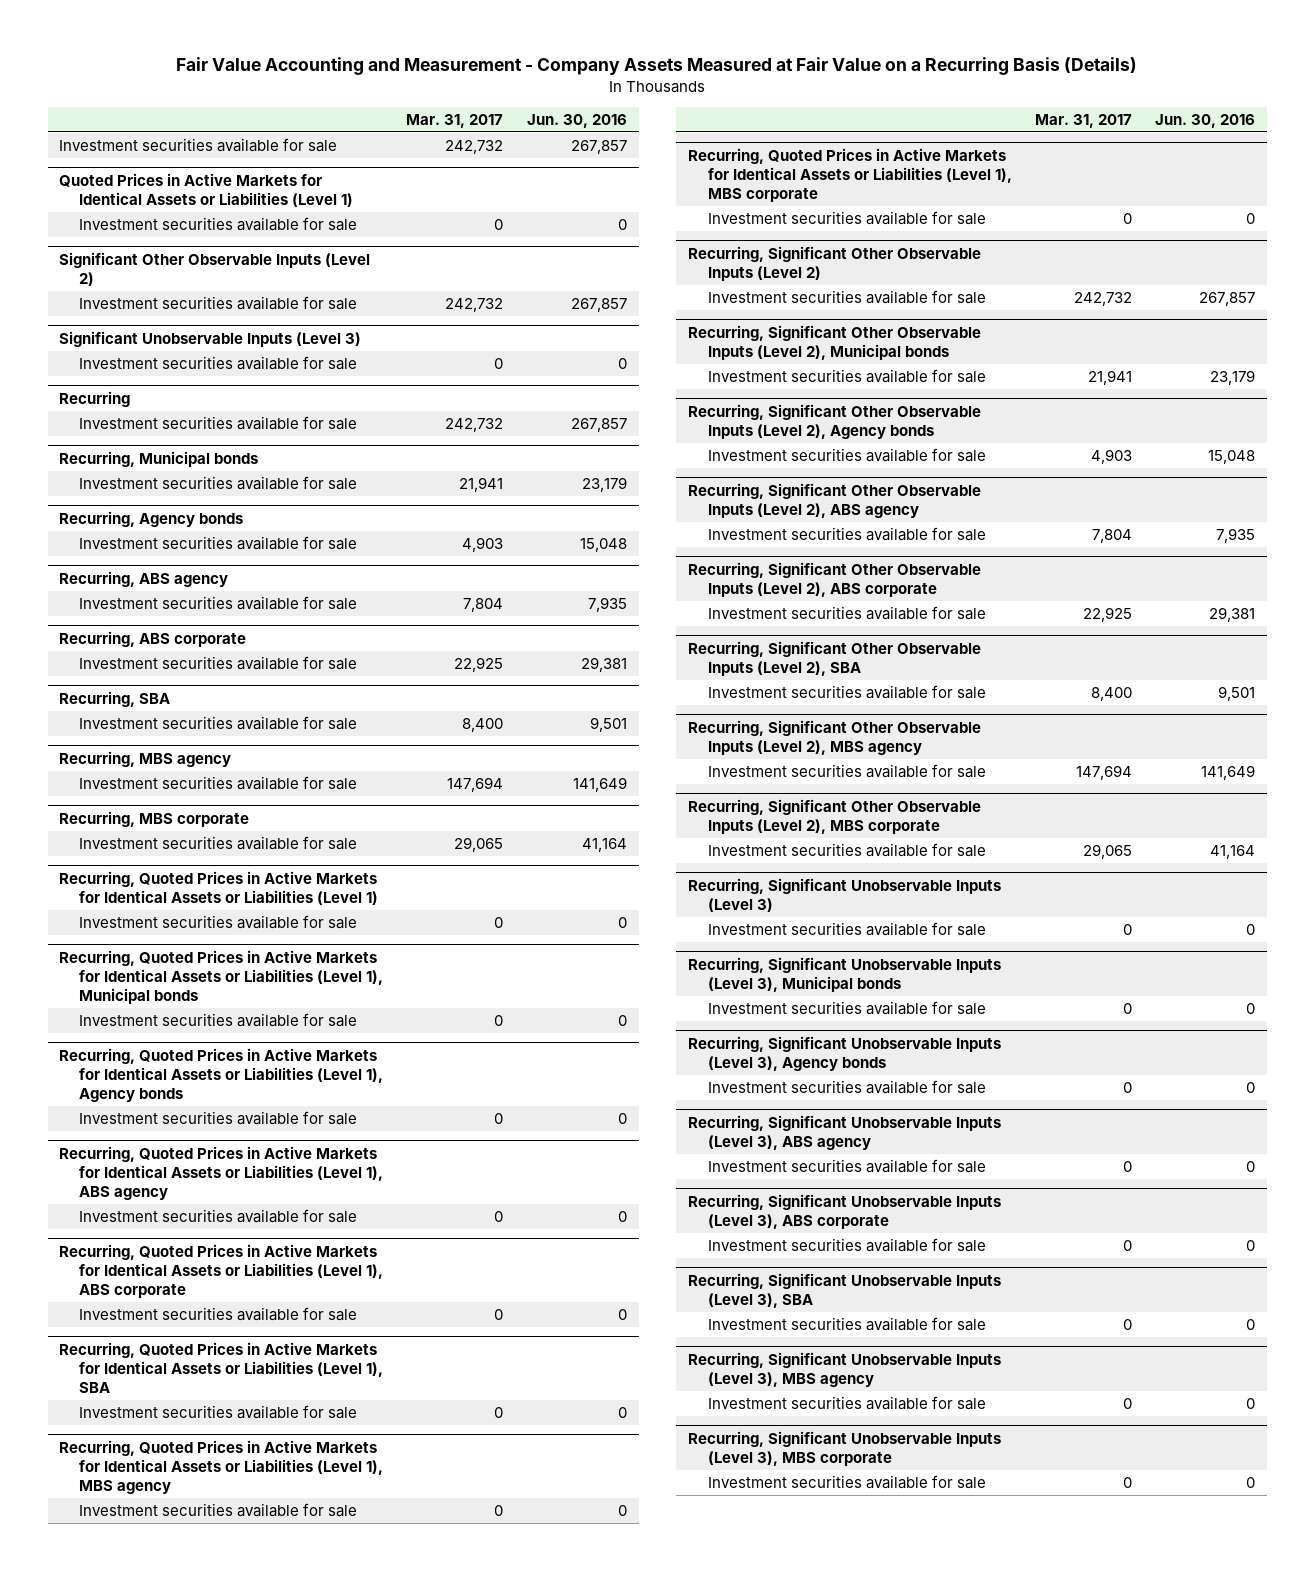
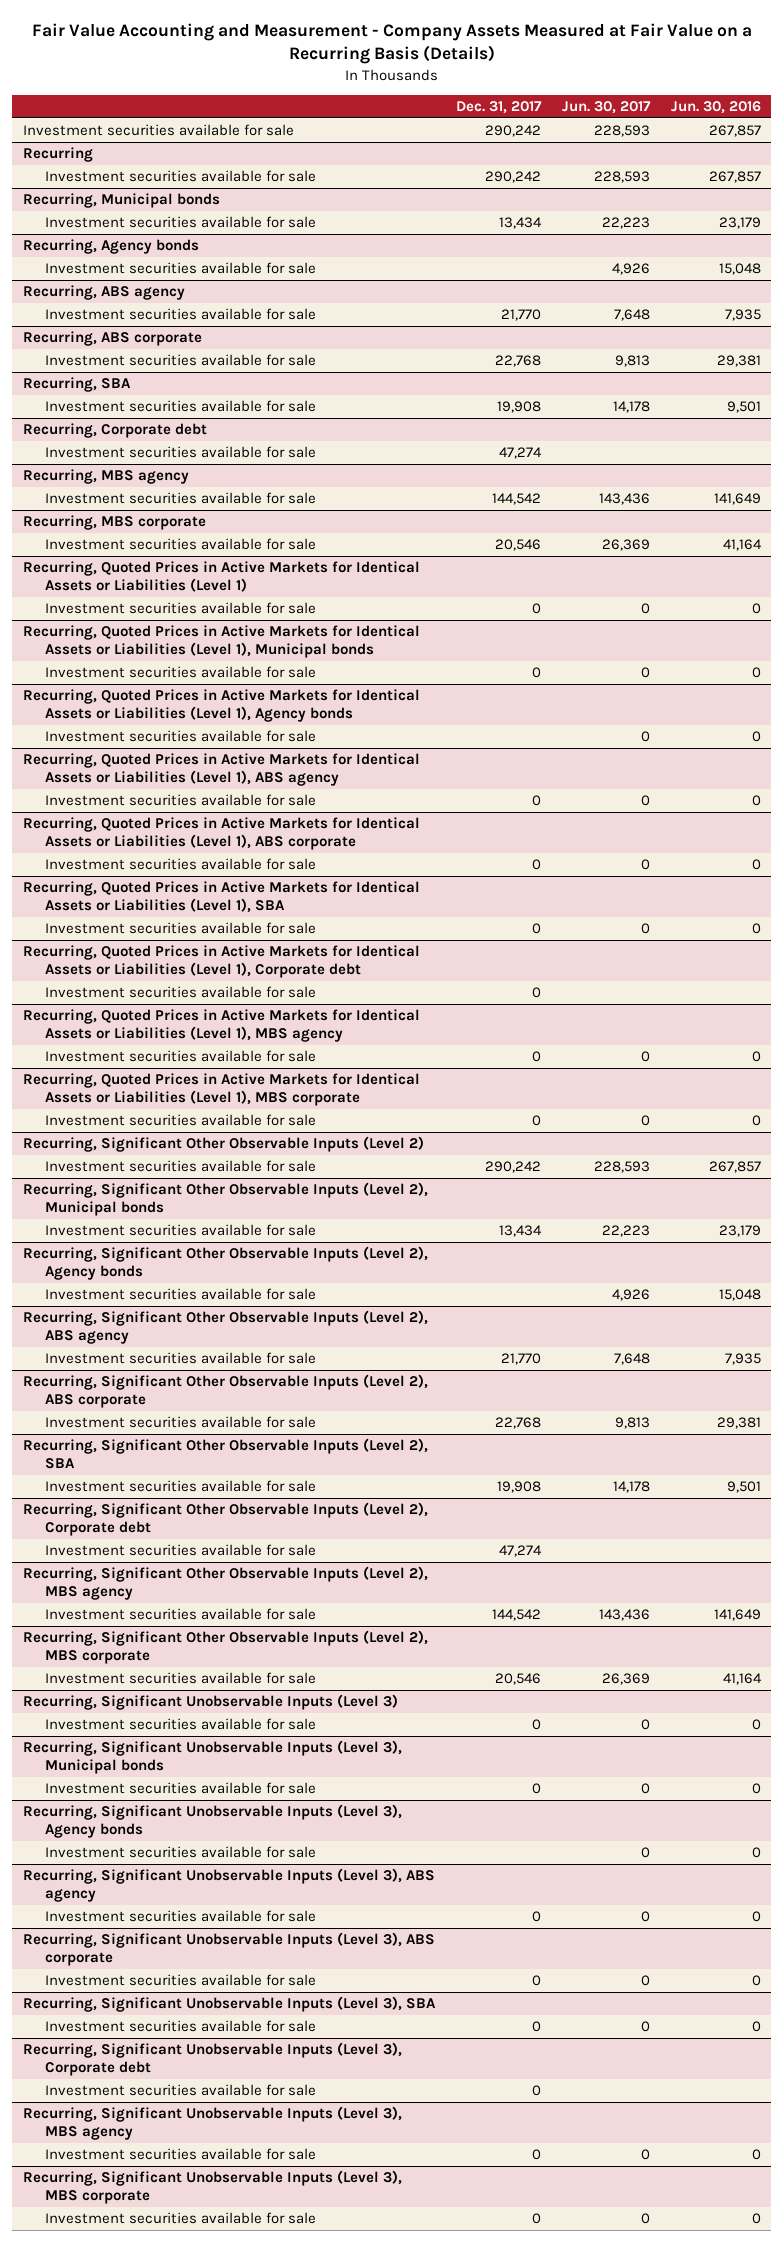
[406,113,504,128] Mar. 31, 2017 -> none
none -> [455,100,542,114] Dec. 31, 2017
none -> [561,100,651,114] Jun. 30, 2017
[59,172,353,207] Quoted Prices in Active Markets for Identical Assets or Liabilities (Level 1) -> none
[78,216,357,231] Investment securities available for sale -> none
[59,251,371,286] Significant Other Observable Inputs (Level 2) -> none
[78,295,357,310] Investment securities available for sale -> none
[59,330,362,347] Significant Unobservable Inputs (Level 3) -> none
[78,355,357,370] Investment securities available for sale -> none
none -> [22,423,207,439] Recurring, Corporate debt
none -> [45,446,317,459] Investment securities available for sale
none -> [22,945,420,979] Recurring, Quoted Prices in Active Markets for Identical Assets or Liabilities (Level 1), Corporate debt
none -> [45,986,317,999] Investment securities available for sale
none -> [22,1502,428,1537] Recurring, Significant Other Observable Inputs (Level 2), Corporate debt
none -> [45,1544,317,1557] Investment securities available for sale
none -> [22,2042,402,2077] Recurring, Significant Unobservable Inputs (Level 3), Corporate debt
none -> [45,2084,317,2097] Investment securities available for sale

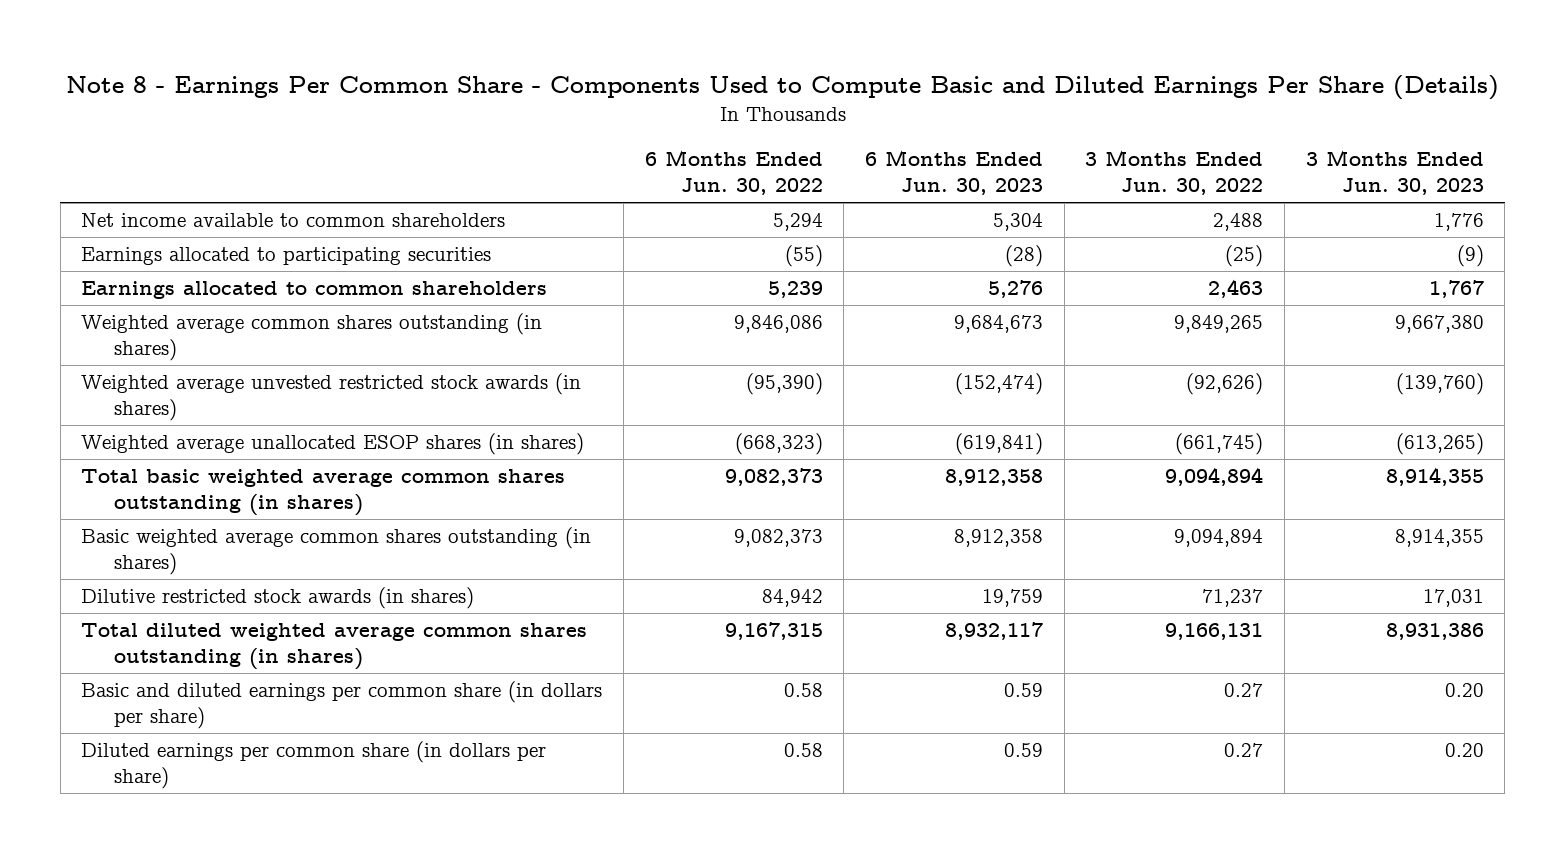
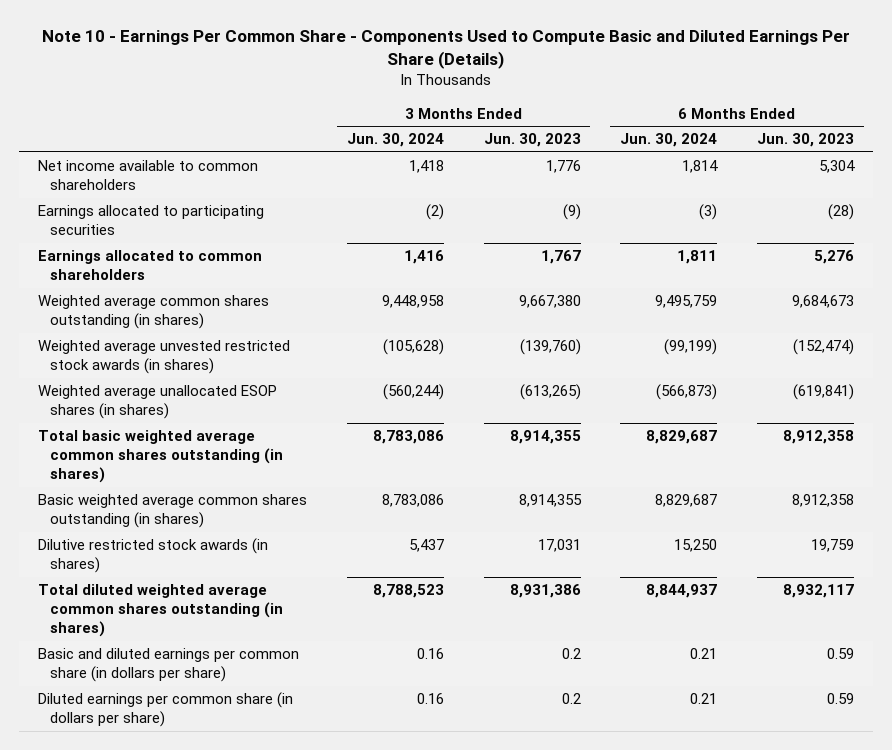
[65,74,1499,100] Note 8 - Earnings Per Common Share - Components Used to Compute Basic and Diluted Earnings Per Share (Details) -> [42,29,851,70] Note 10 - Earnings Per Common Share - Components Used to Compute Basic and Diluted Earnings Per Share (Details)
[644,150,823,196] 6 Months Ended Jun. 30, 2022 -> none
[1085,150,1264,196] 3 Months Ended Jun. 30, 2022 -> none
none -> [346,133,444,148] Jun. 30, 2024
none -> [620,133,718,148] Jun. 30, 2024
[1444,683,1484,698] 0.20 -> [561,648,581,660] 0.2
[1444,743,1484,758] 0.20 -> [561,693,581,705] 0.2

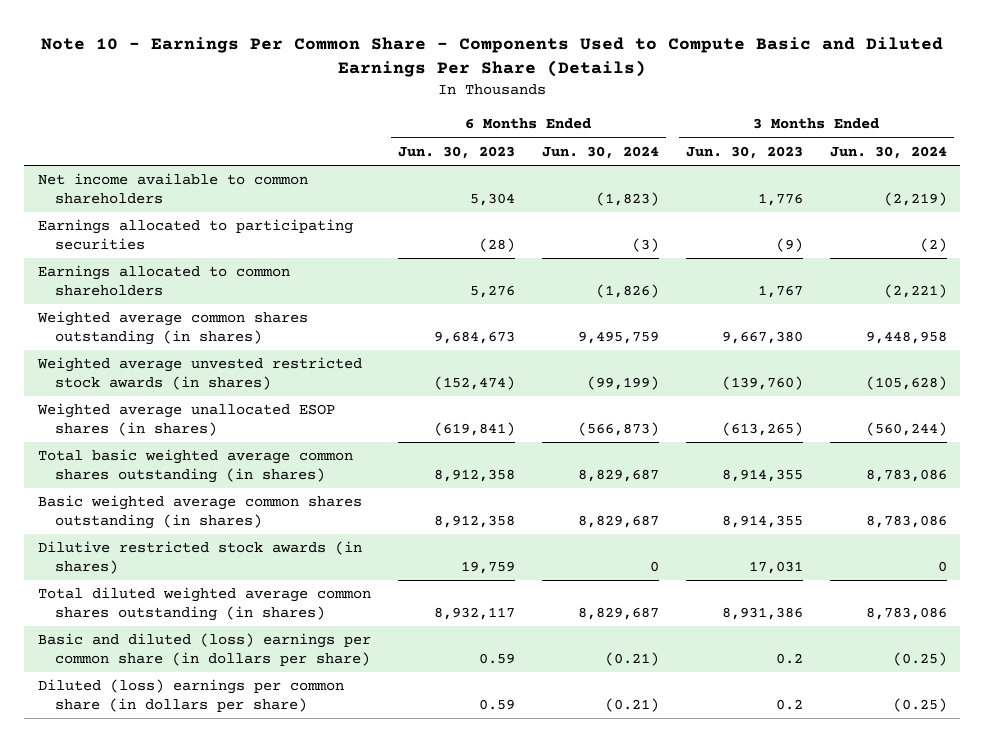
[408,160,444,174] 1,418 -> [883,192,947,207] (2,219)
[682,160,719,174] 1,814 -> [595,192,659,207] (1,823)
[403,250,444,265] 1,416 -> [883,284,947,299] (2,221)
[677,250,718,265] 1,811 -> [595,284,659,299] (1,826)
[408,539,444,553] 5,437 -> [937,561,947,573] 0
[674,539,718,553] 15,250 -> [649,561,659,573] 0
[372,584,444,599] 8,788,523 -> [865,607,947,621] 8,783,086
[646,584,718,599] 8,844,937 -> [577,607,659,621] 8,829,687
[38,648,300,683] Basic and diluted earnings per common share (in dollars per share) -> [37,633,371,667] Basic and diluted (loss) earnings per common share (in dollars per share)
[416,648,444,660] 0.16 -> [892,652,947,667] (0.25)
[690,648,718,660] 0.21 -> [604,652,659,667] (0.21)
[38,692,294,728] Diluted earnings per common share (in dollars per share) -> [37,679,344,713] Diluted (loss) earnings per common share (in dollars per share)
[416,693,444,705] 0.16 -> [892,698,947,713] (0.25)
[690,693,718,705] 0.21 -> [604,698,659,713] (0.21)

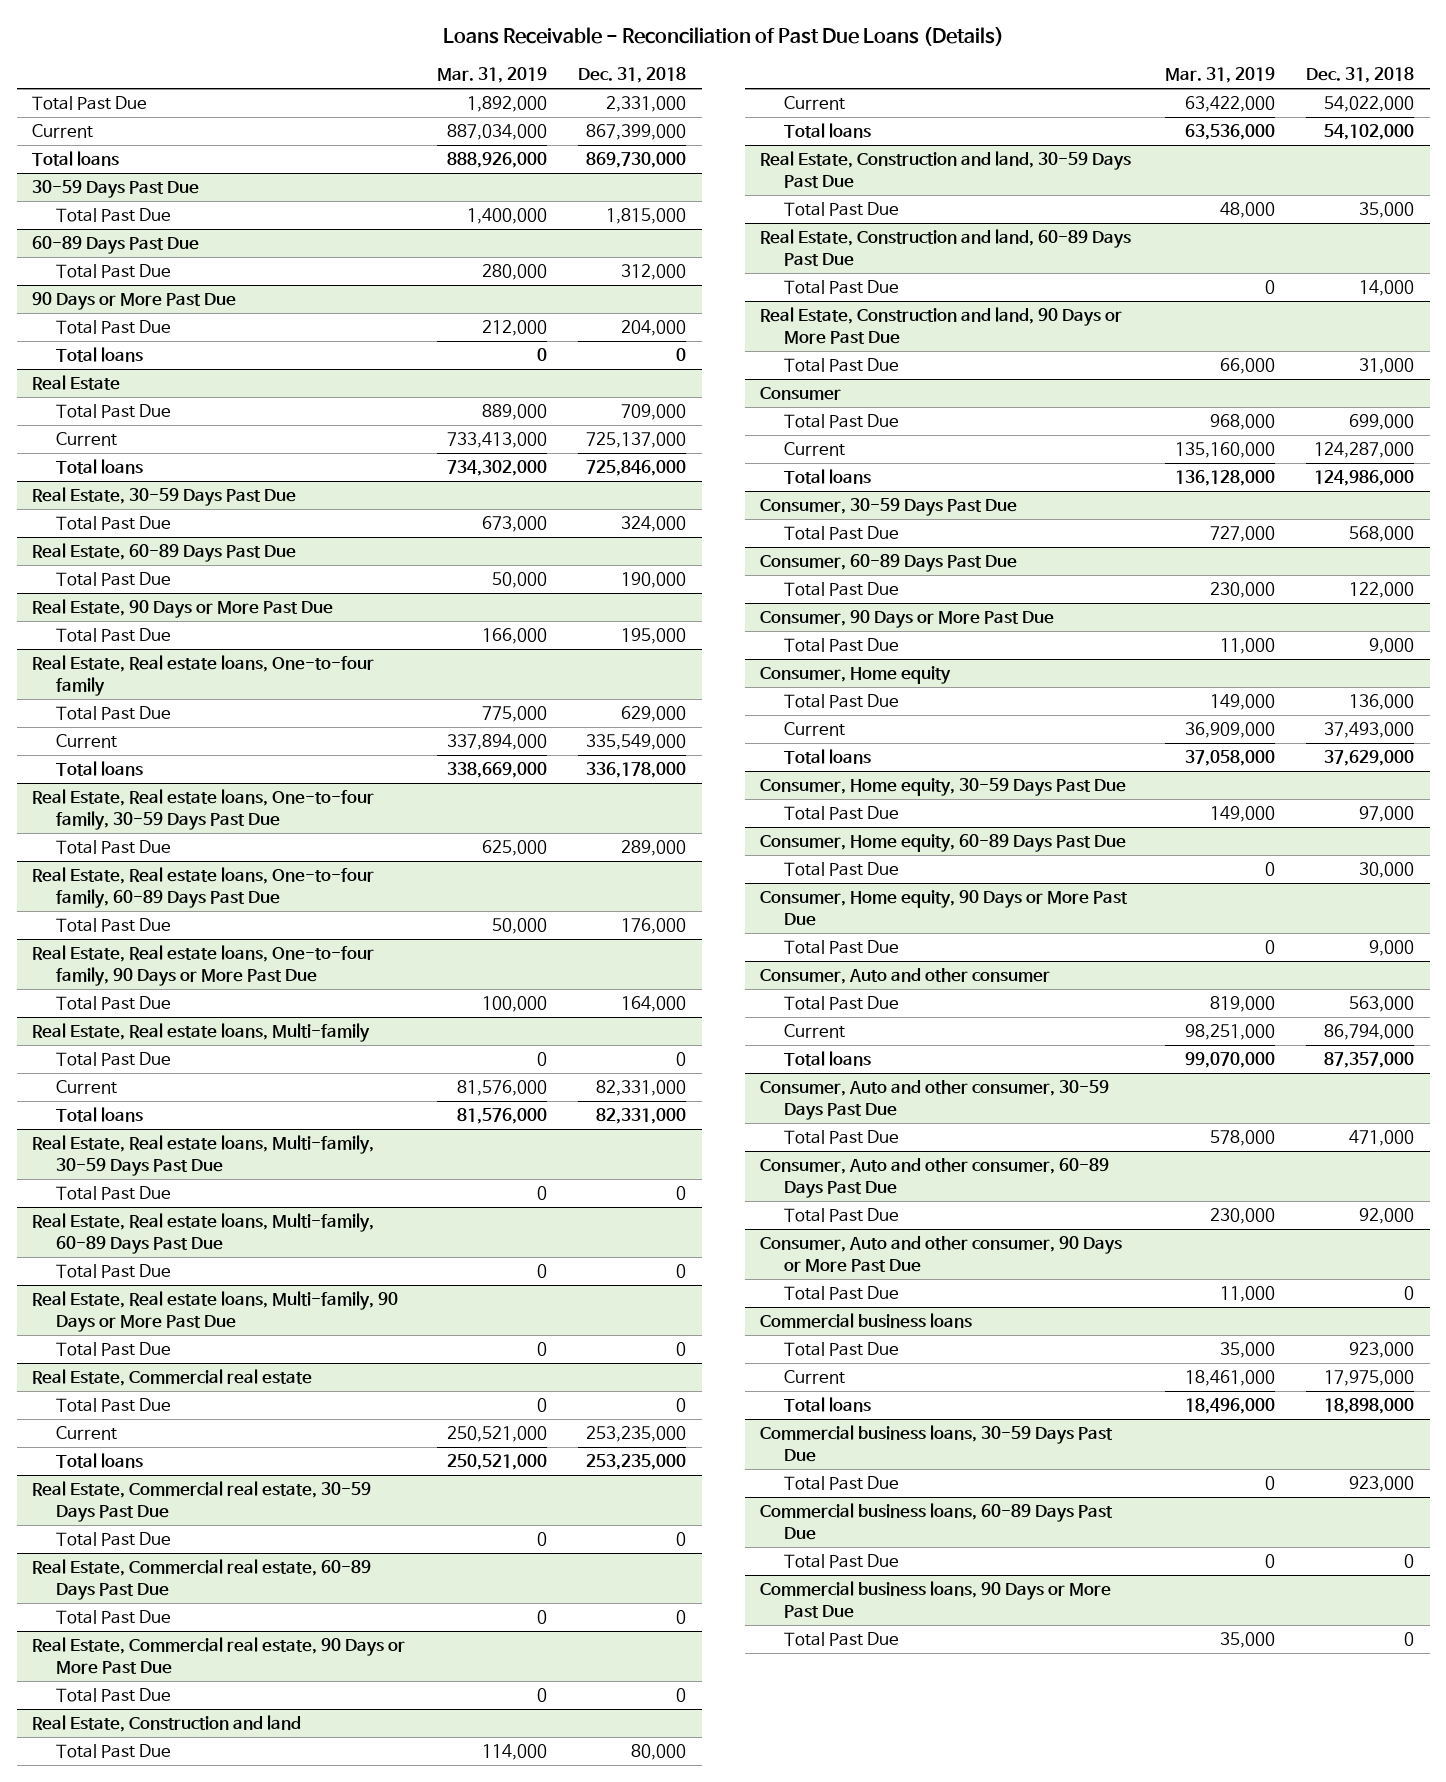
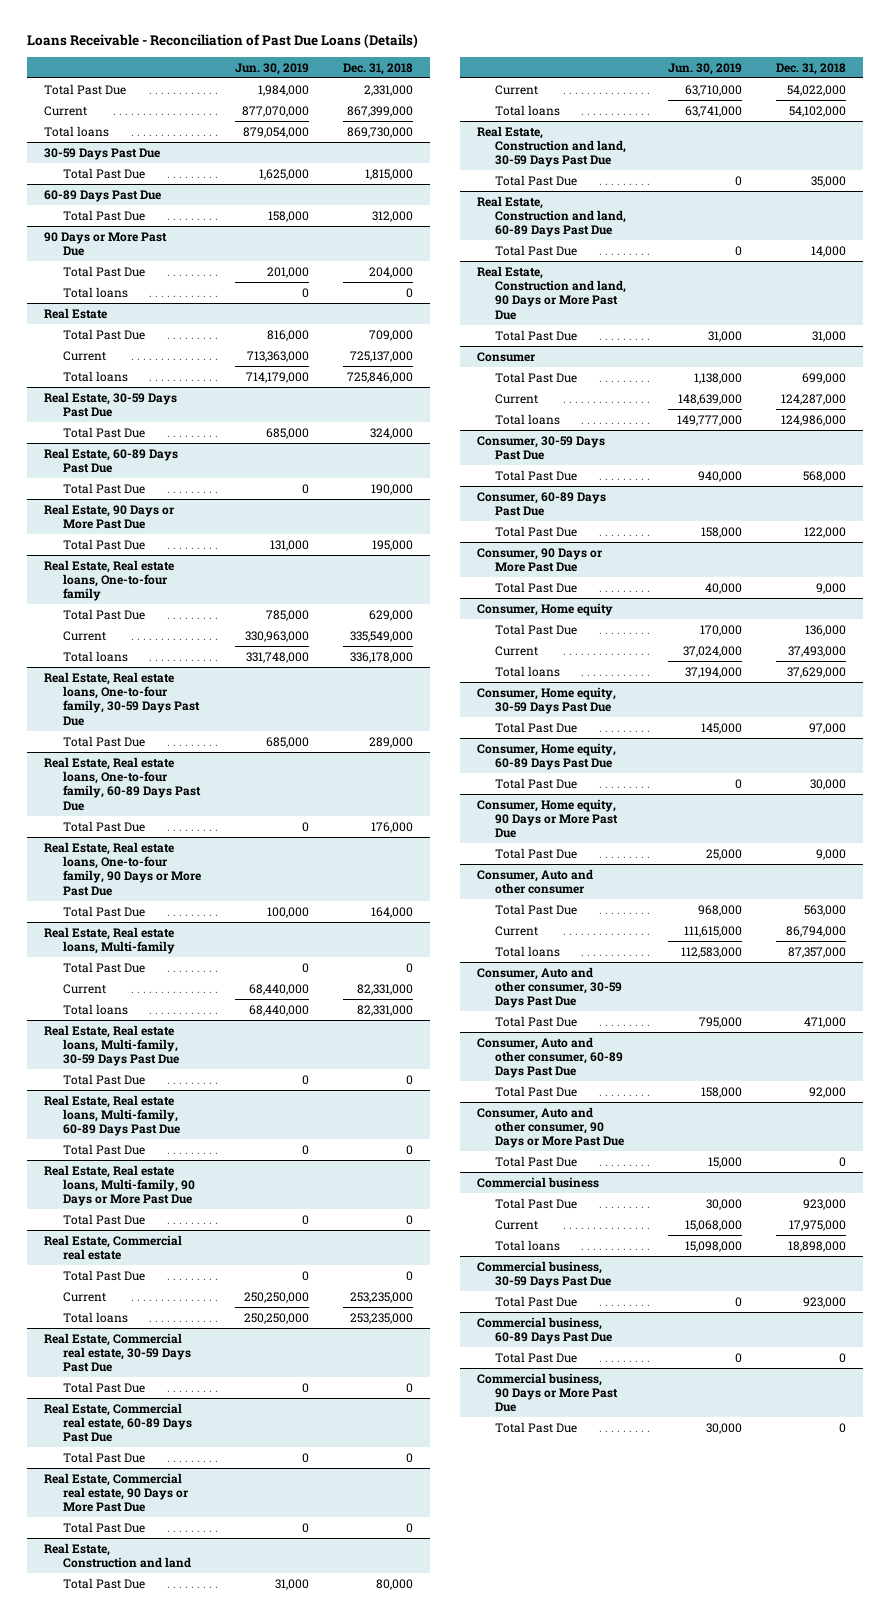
[436,67,547,84] Mar. 31, 2019 -> none
none -> [234,62,309,75] Jun. 30, 2019
[760,1313,973,1329] Commercial business loans -> [476,1176,599,1188] Commercial business
[760,1425,1114,1463] Commercial business loans, 30-59 Days Past Due -> [476,1260,612,1288] Commercial business, 30-59 Days Past Due
[760,1503,1114,1541] Commercial business loans, 60-89 Days Past Due -> [476,1316,613,1344] Commercial business, 60-89 Days Past Due
[760,1581,1112,1619] Commercial business loans, 90 Days or More Past Due -> [476,1372,619,1413] Commercial business, 90 Days or More Past Due

